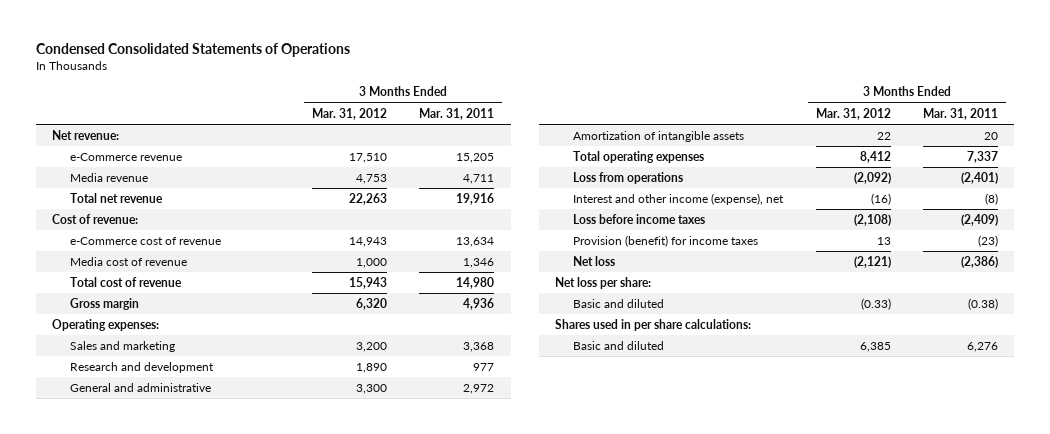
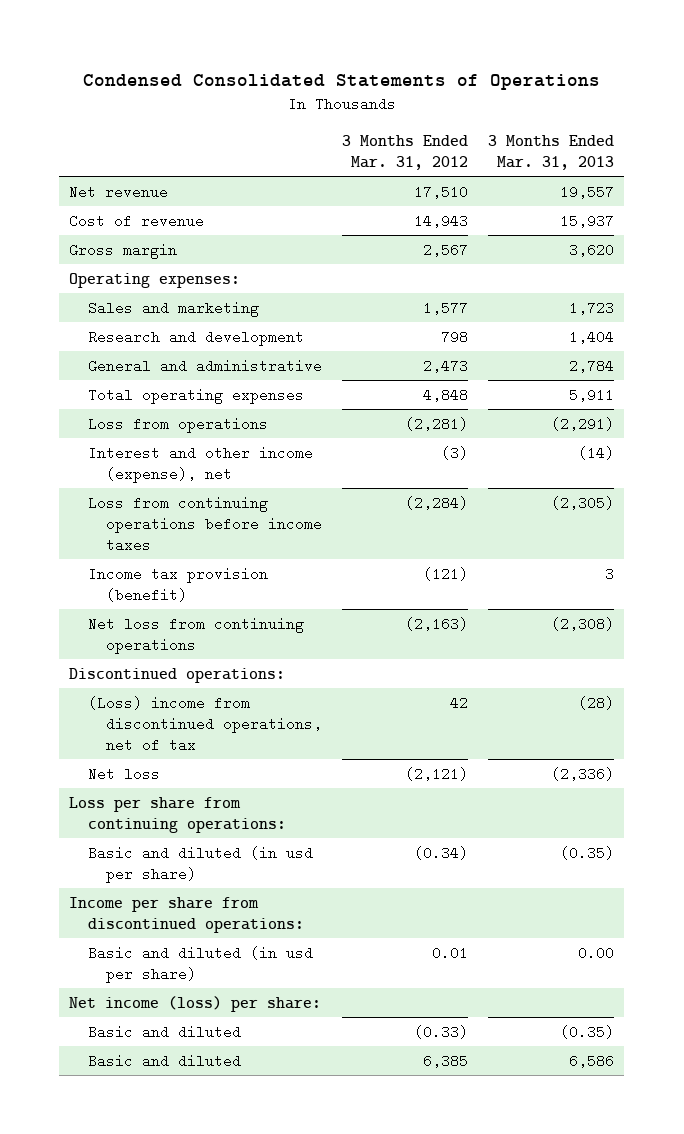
[419,107,495,120] Mar. 31, 2011 -> none
none -> [488,135,615,171] 3 Months Ended Mar. 31, 2013
[52,129,120,140] Net revenue: -> none
[70,172,149,182] Media revenue -> none
[70,192,164,203] Total net revenue -> none
[52,213,139,224] Cost of revenue: -> none
[70,256,188,266] Media cost of revenue -> none
[70,276,183,287] Total cost of revenue -> none
[70,152,183,161] e-Commerce revenue -> [69,184,169,199] Net revenue
[70,236,222,245] e-Commerce cost of revenue -> [69,213,205,228] Cost of revenue
[356,297,388,310] 6,320 -> [423,242,469,257] 2,567
[573,130,745,142] Amortization of intangible assets -> none
[356,341,388,352] 3,200 -> [423,300,469,315] 1,577
[356,362,388,373] 1,890 -> [441,329,469,344] 798
[356,383,388,394] 3,300 -> [423,358,469,373] 2,473
[859,150,891,163] 8,412 -> [423,387,469,402] 4,848
[853,171,891,184] (2,092) -> [405,416,469,431] (2,281)
[870,192,891,205] (16) -> [441,445,469,460] (3)
[573,213,706,224] Loss before income taxes -> [87,495,323,552] Loss from continuing operations before income taxes
[853,213,891,226] (2,108) -> [405,495,469,510] (2,284)
[573,234,759,247] Provision (benefit) for income taxes -> [87,566,268,602] Income tax provision (benefit)
[876,236,891,245] 13 -> [423,566,469,581] (121)
none -> [87,616,304,654] Net loss from continuing operations
none -> [69,667,286,683] Discontinued operations:
none -> [87,695,323,752] (Loss) income from discontinued operations, net of tax
none -> [69,796,286,833] Loss per share from continuing operations:
none -> [87,845,313,883] Basic and diluted (in usd per share)
none -> [69,896,304,933] Income per share from discontinued operations:
none -> [87,945,313,983] Basic and diluted (in usd per share)
[555,276,652,289] Net loss per share: -> [69,995,322,1012] Net income (loss) per share:
[555,318,752,331] Shares used in per share calculations: -> none

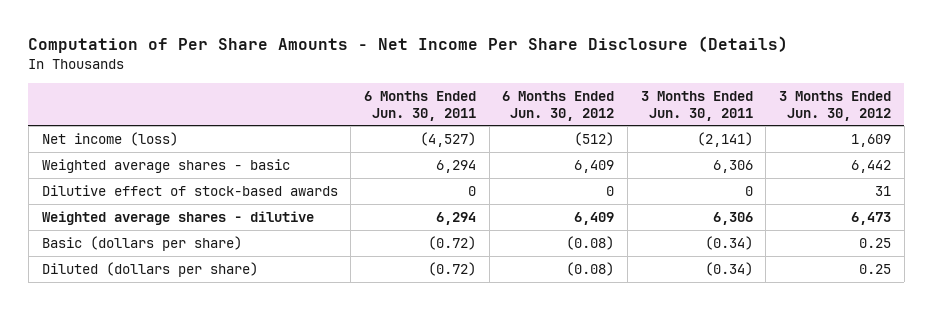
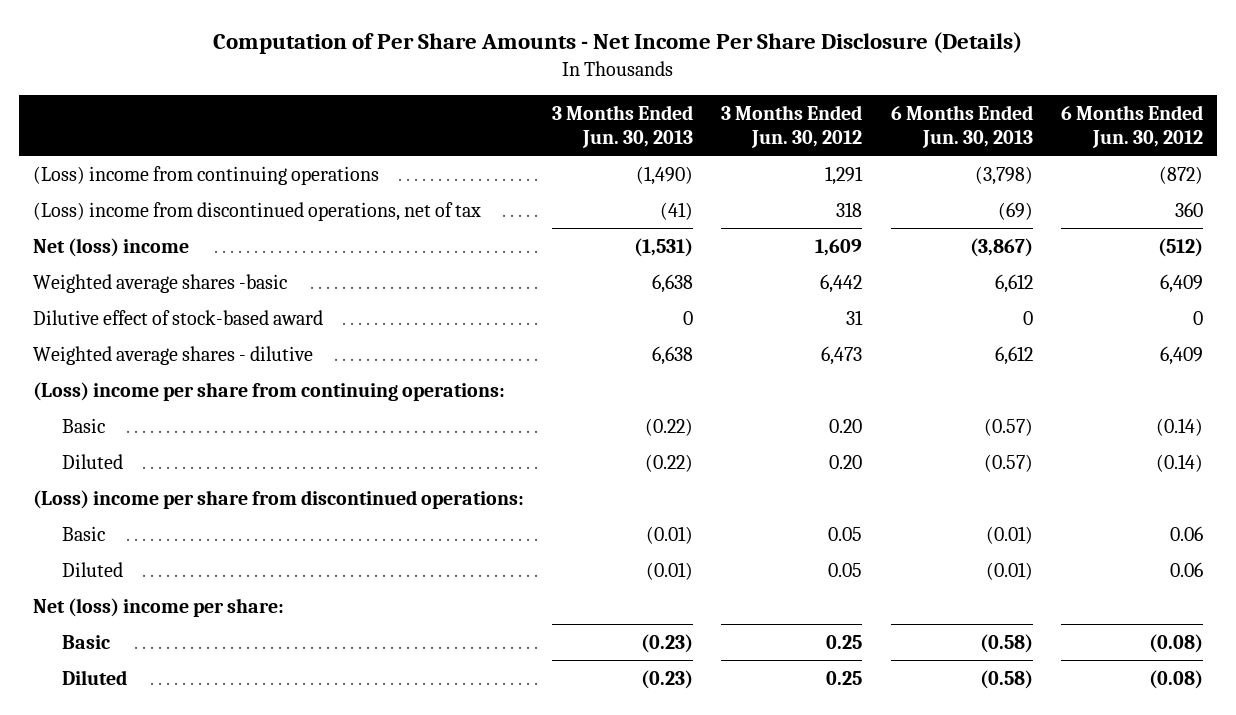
[364,90,477,121] 6 Months Ended Jun. 30, 2011 -> none
[640,90,753,121] 3 Months Ended Jun. 30, 2011 -> none
none -> [552,105,694,148] 3 Months Ended Jun. 30, 2013
none -> [890,105,1033,148] 6 Months Ended Jun. 30, 2013
none -> [33,165,380,185] (Loss) income from continuing operations
none -> [33,201,482,221] (Loss) income from discontinued operations, net of tax
[41,132,178,147] Net income (loss) -> [33,237,190,257] Net (loss) income
[41,159,290,174] Weighted average shares - basic -> [33,273,288,293] Weighted average shares -basic
[41,185,338,197] Dilutive effect of stock-based awards -> [33,309,324,325] Dilutive effect of stock-based award
none -> [33,381,506,401] (Loss) income per share from continuing operations:
none -> [61,417,105,433] Basic
none -> [61,453,123,469] Diluted
none -> [33,489,525,509] (Loss) income per share from discontinued operations:
none -> [61,525,105,541] Basic
none -> [61,561,123,577] Diluted
none -> [33,597,285,617] Net (loss) income per share:
[41,236,242,252] Basic (dollars per share) -> [61,634,110,649] Basic
[41,262,258,278] Diluted (dollars per share) -> [61,669,127,685] Diluted

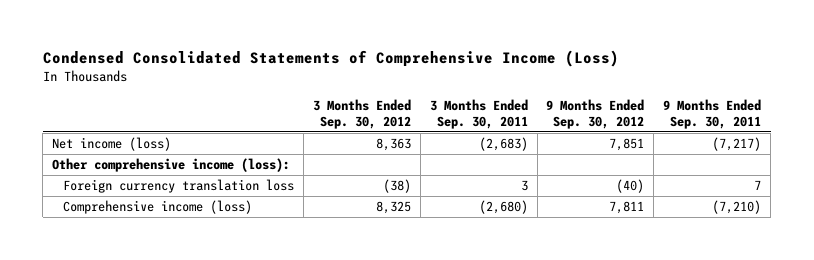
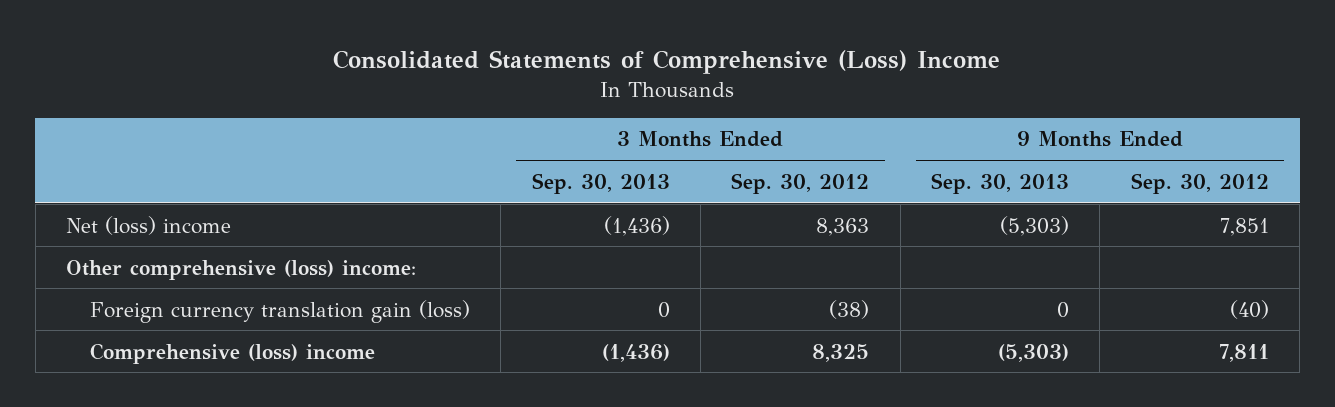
[42,50,619,68] Condensed Consolidated Statements of Comprehensive Income (Loss) -> [333,50,1001,75] Consolidated Statements of Comprehensive (Loss) Income
[429,98,528,129] 3 Months Ended Sep. 30, 2011 -> none
[663,98,762,129] 9 Months Ended Sep. 30, 2011 -> none
none -> [531,172,670,194] Sep. 30, 2013
none -> [931,172,1070,194] Sep. 30, 2013
[52,137,172,152] Net income (loss) -> [66,215,232,235] Net (loss) income
[52,158,291,173] Other comprehensive income (loss): -> [66,259,417,280] Other comprehensive (loss) income:
[62,179,294,194] Foreign currency translation loss -> [89,299,470,323] Foreign currency translation gain (loss)
[62,200,252,215] Comprehensive income (loss) -> [89,342,375,364] Comprehensive (loss) income

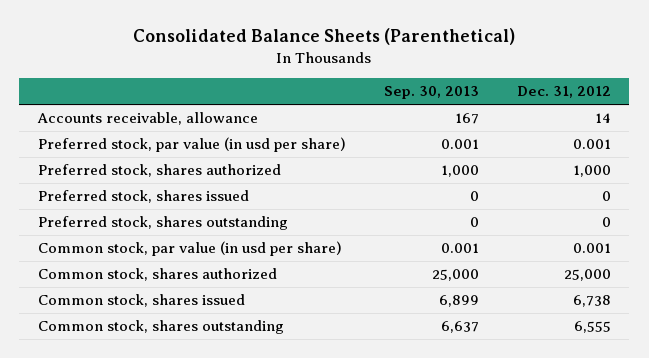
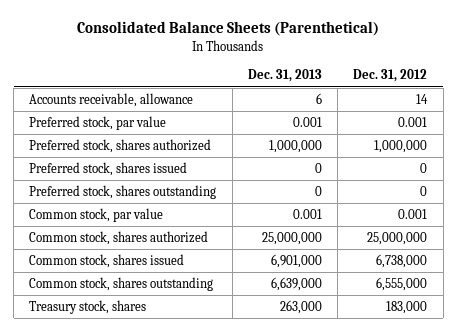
[383,86,479,100] Sep. 30, 2013 -> none
none -> [247,69,322,83] Dec. 31, 2013
[37,137,346,153] Preferred stock, par value (in usd per share) -> [29,116,167,131] Preferred stock, par value
[572,165,611,178] 1,000 -> [374,140,428,154] 1,000,000
[37,241,342,257] Common stock, par value (in usd per share) -> [29,208,164,223] Common stock, par value
[563,269,611,282] 25,000 -> [367,232,428,246] 25,000,000
[572,295,611,308] 6,738 -> [376,254,428,269] 6,738,000
[573,321,611,334] 6,555 -> [376,277,428,292] 6,555,000
none -> [29,300,147,315] Treasury stock, shares

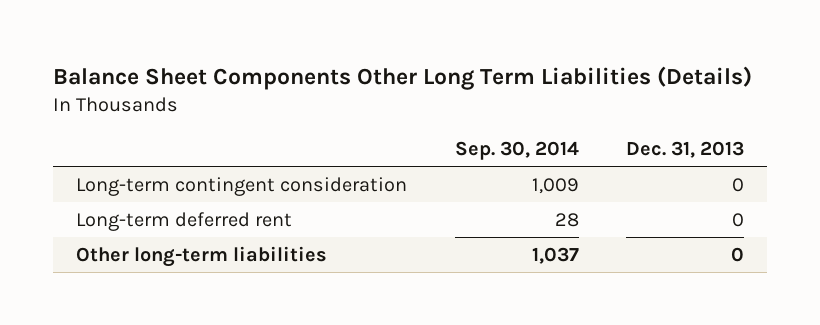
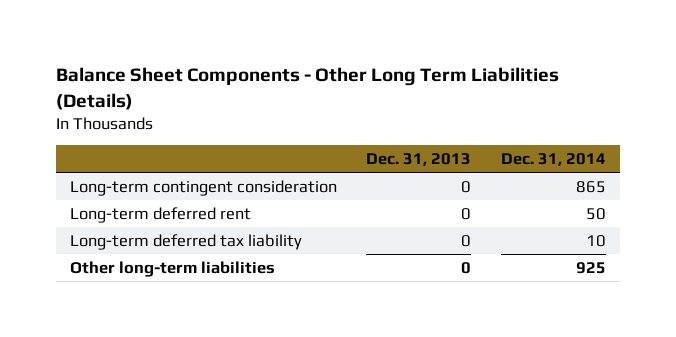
[52,65,752,90] Balance Sheet Components Other Long Term Liabilities (Details) -> [55,67,559,110] Balance Sheet Components - Other Long Term Liabilities (Details)
[454,140,579,160] Sep. 30, 2014 -> none
none -> [500,153,606,167] Dec. 31, 2014
none -> [70,234,303,251] Long-term deferred tax liability

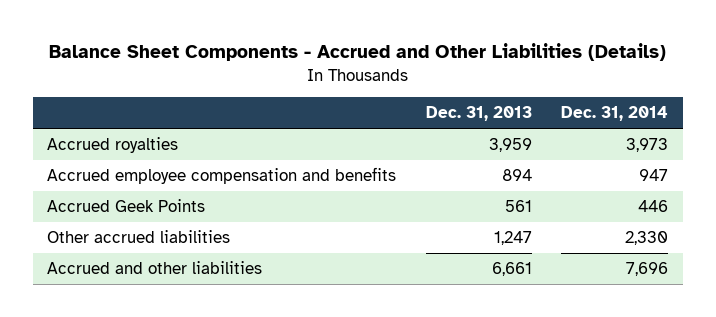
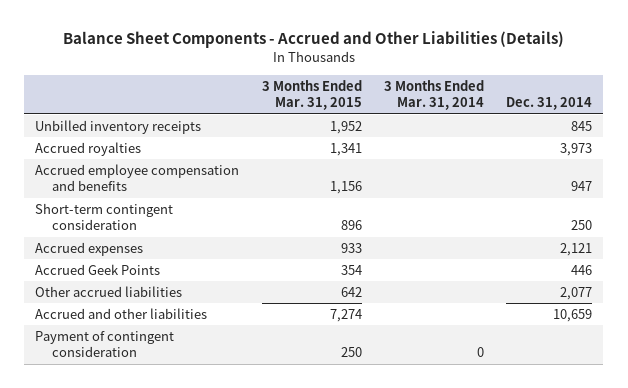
[425,106,532,122] Dec. 31, 2013 -> none
none -> [261,79,362,111] 3 Months Ended Mar. 31, 2015
none -> [383,79,484,111] 3 Months Ended Mar. 31, 2014
none -> [35,119,202,134] Unbilled inventory receipts
none -> [35,202,174,231] Short-term contingent consideration
none -> [35,241,144,256] Accrued expenses
[625,231,669,246] 2,330 -> [560,286,593,300] 2,077
[626,262,669,277] 7,696 -> [553,308,593,322] 10,659
none -> [35,330,175,358] Payment of contingent consideration

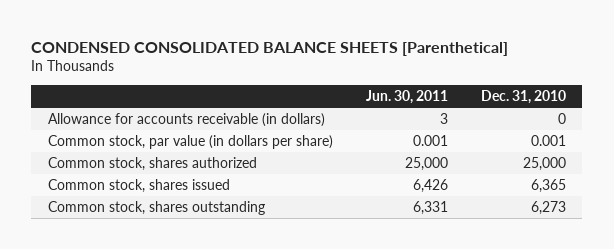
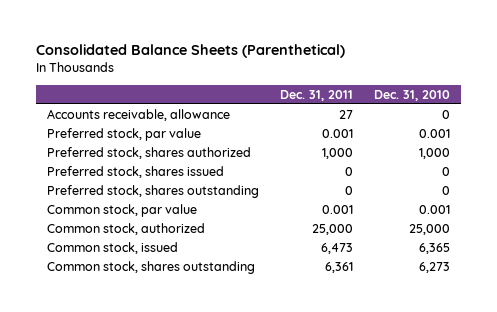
[31,41,509,56] CONDENSED CONSOLIDATED BALANCE SHEETS [Parenthetical] -> [35,44,345,59] Consolidated Balance Sheets (Parenthetical)
[365,90,448,105] Jun. 30, 2011 -> none
none -> [279,89,353,101] Dec. 31, 2011
[47,112,325,127] Allowance for accounts receivable (in dollars) -> [46,108,230,121] Accounts receivable, allowance
none -> [46,127,201,141] Preferred stock, par value
none -> [46,146,251,159] Preferred stock, shares authorized
none -> [46,165,224,178] Preferred stock, shares issued
none -> [46,184,259,198] Preferred stock, shares outstanding
[47,134,333,149] Common stock, par value (in dollars per share) -> [46,203,197,217] Common stock, par value
[47,156,257,171] Common stock, shares authorized -> [46,222,205,235] Common stock, authorized
[47,178,230,193] Common stock, shares issued -> [46,241,178,254] Common stock, issued

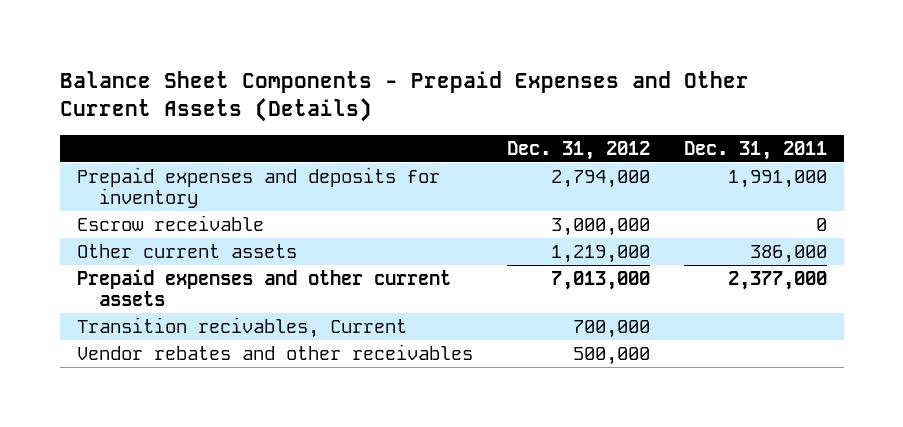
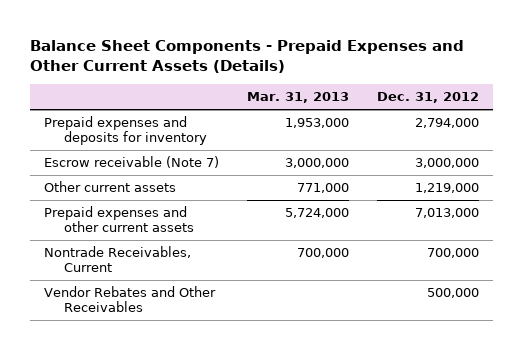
[683,140,827,160] Dec. 31, 2011 -> none
none -> [247,92,350,104] Mar. 31, 2013
[76,214,264,231] Escrow receivable -> [44,156,220,169] Escrow receivable (Note 7)
[76,316,407,338] Transition recivables, Current -> [44,246,192,273] Nontrade Receivables, Current
[76,343,473,360] Vendor rebates and other receivables -> [44,286,217,313] Vendor Rebates and Other Receivables

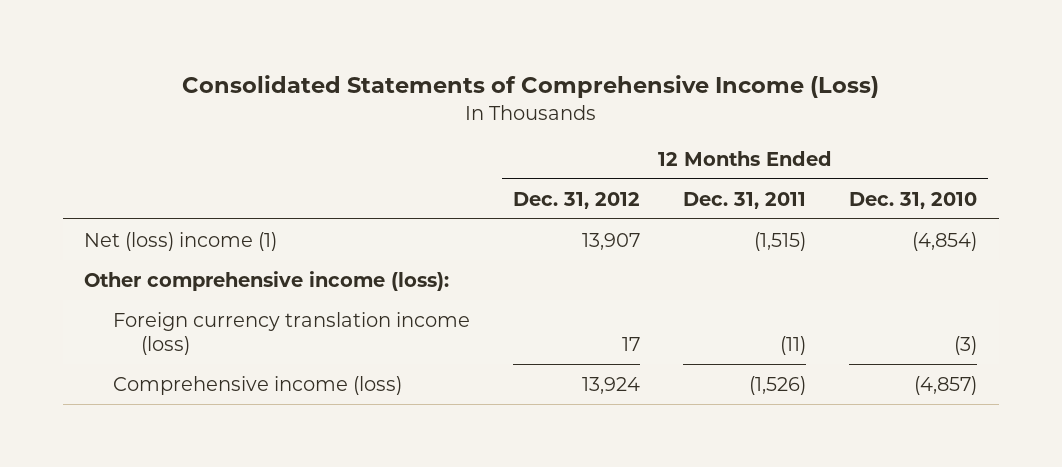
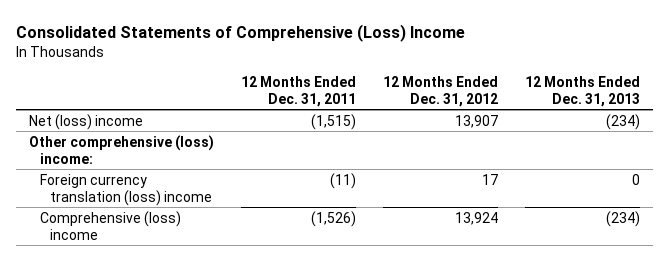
[181,75,879,99] Consolidated Statements of Comprehensive Income (Loss) -> [16,23,466,42] Consolidated Statements of Comprehensive (Loss) Income
[849,191,978,209] Dec. 31, 2010 -> none
none -> [524,75,640,107] 12 Months Ended Dec. 31, 2013
[84,231,278,251] Net (loss) income (1) -> [29,113,144,130] Net (loss) income
[84,270,450,291] Other comprehensive income (loss): -> [29,134,215,164] Other comprehensive (loss) income:
[112,311,470,355] Foreign currency translation income (loss) -> [39,173,213,206] Foreign currency translation (loss) income
[112,375,402,395] Comprehensive income (loss) -> [39,210,181,240] Comprehensive (loss) income

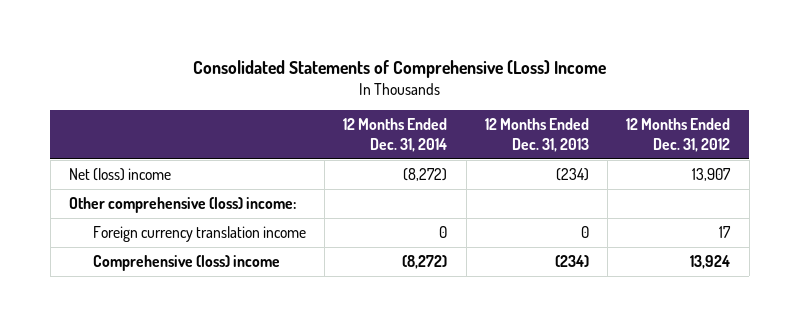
[241,75,357,107] 12 Months Ended Dec. 31, 2011 -> none
none -> [343,117,448,152] 12 Months Ended Dec. 31, 2014
[39,173,213,206] Foreign currency translation (loss) income -> [92,226,306,243] Foreign currency translation income

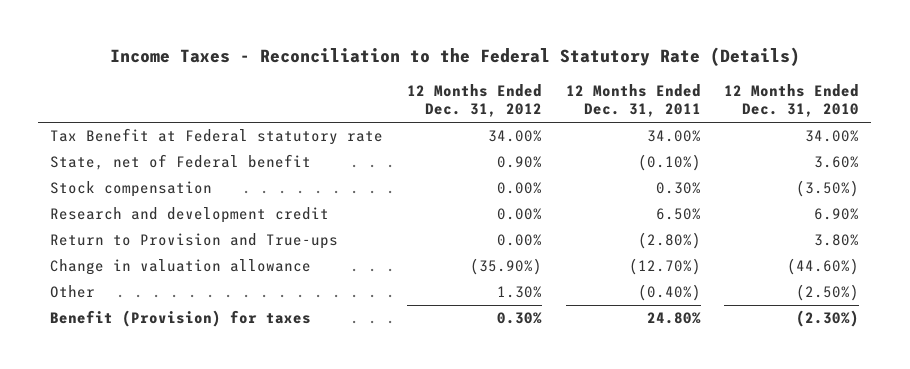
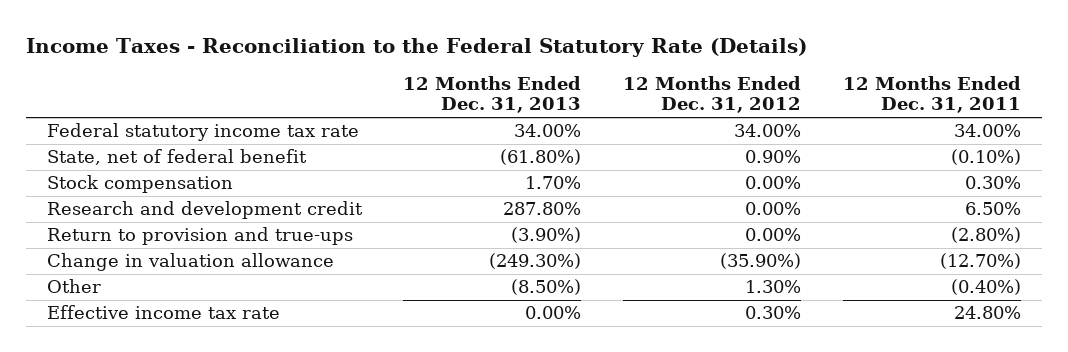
[724,83,860,118] 12 Months Ended Dec. 31, 2010 -> none
none -> [403,75,582,114] 12 Months Ended Dec. 31, 2013
[50,128,384,146] Tax Benefit at Federal statutory rate -> [46,123,359,142] Federal statutory income tax rate
[50,154,312,171] State, net of Federal benefit -> [46,149,307,166] State, net of federal benefit
[50,233,339,250] Return to Provision and True-ups -> [46,227,353,246] Return to provision and true-ups
[50,310,312,328] Benefit (Provision) for taxes -> [46,305,280,320] Effective income tax rate

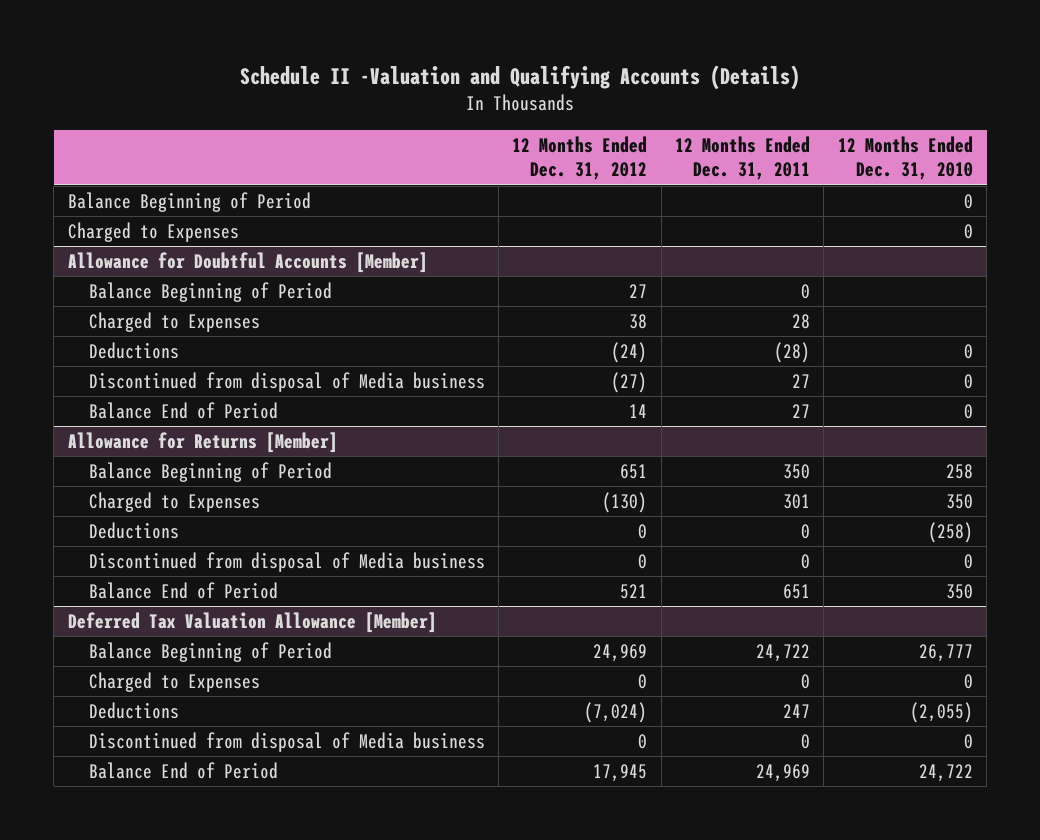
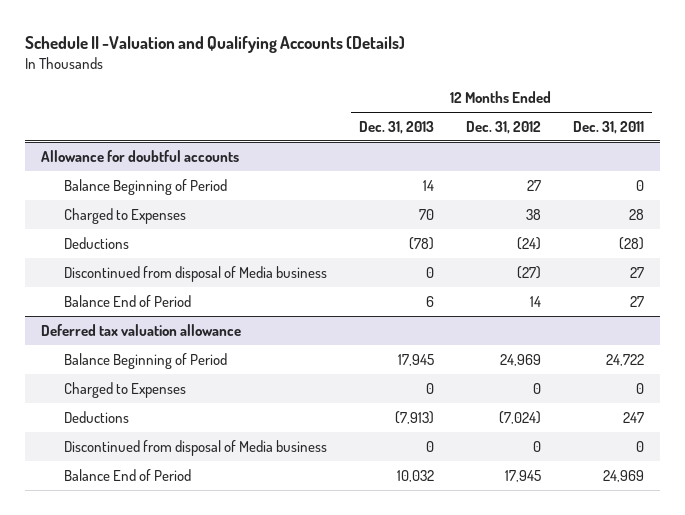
[837,136,973,181] 12 Months Ended Dec. 31, 2010 -> none
none -> [358,120,434,134] Dec. 31, 2013
[67,192,311,213] Balance Beginning of Period -> none
[67,222,239,243] Charged to Expenses -> none
[67,252,428,274] Allowance for Doubtful Accounts [Member] -> [41,149,240,162] Allowance for doubtful accounts
[67,432,338,454] Allowance for Returns [Member] -> none
[88,462,332,483] Balance Beginning of Period -> none
[88,492,260,513] Charged to Expenses -> none
[88,522,179,540] Deductions -> none
[88,552,485,573] Discontinued from disposal of Media business -> none
[88,582,278,600] Balance End of Period -> none
[67,612,437,634] Deferred Tax Valuation Allowance [Member] -> [41,323,242,336] Deferred tax valuation allowance

